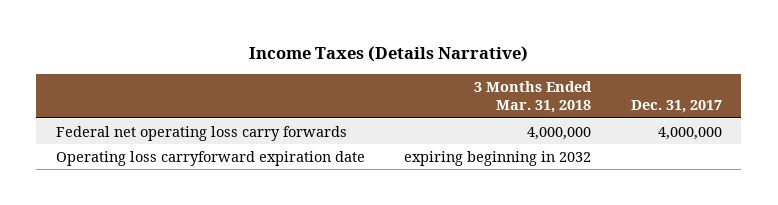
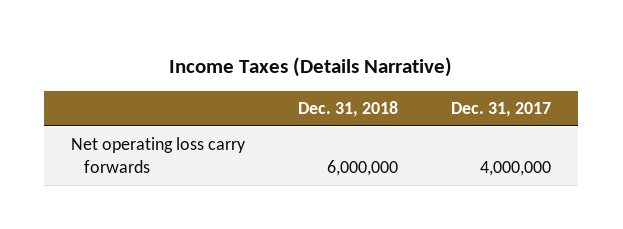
[474,80,593,114] 3 Months Ended Mar. 31, 2018 -> none
none -> [298,101,399,118] Dec. 31, 2018
[56,150,366,166] Operating loss carryforward expiration date -> none
[56,125,348,141] Federal net operating loss carry forwards -> [71,137,247,174] Net operating loss carry forwards

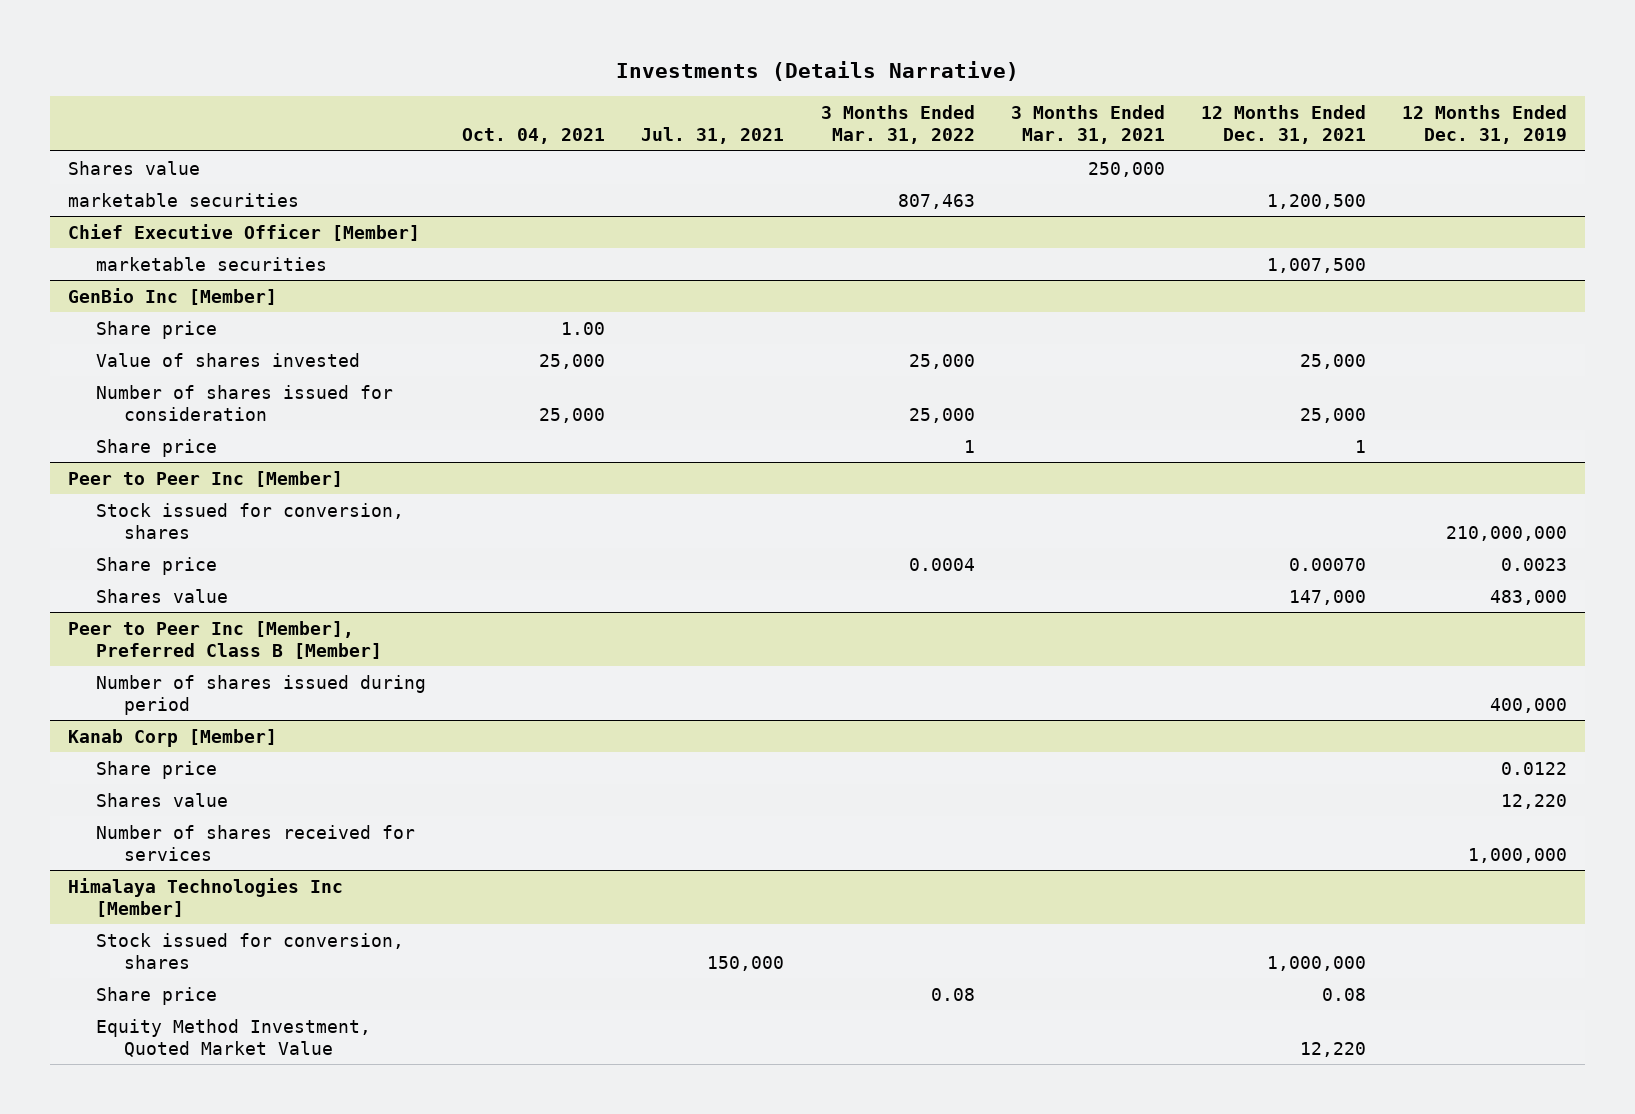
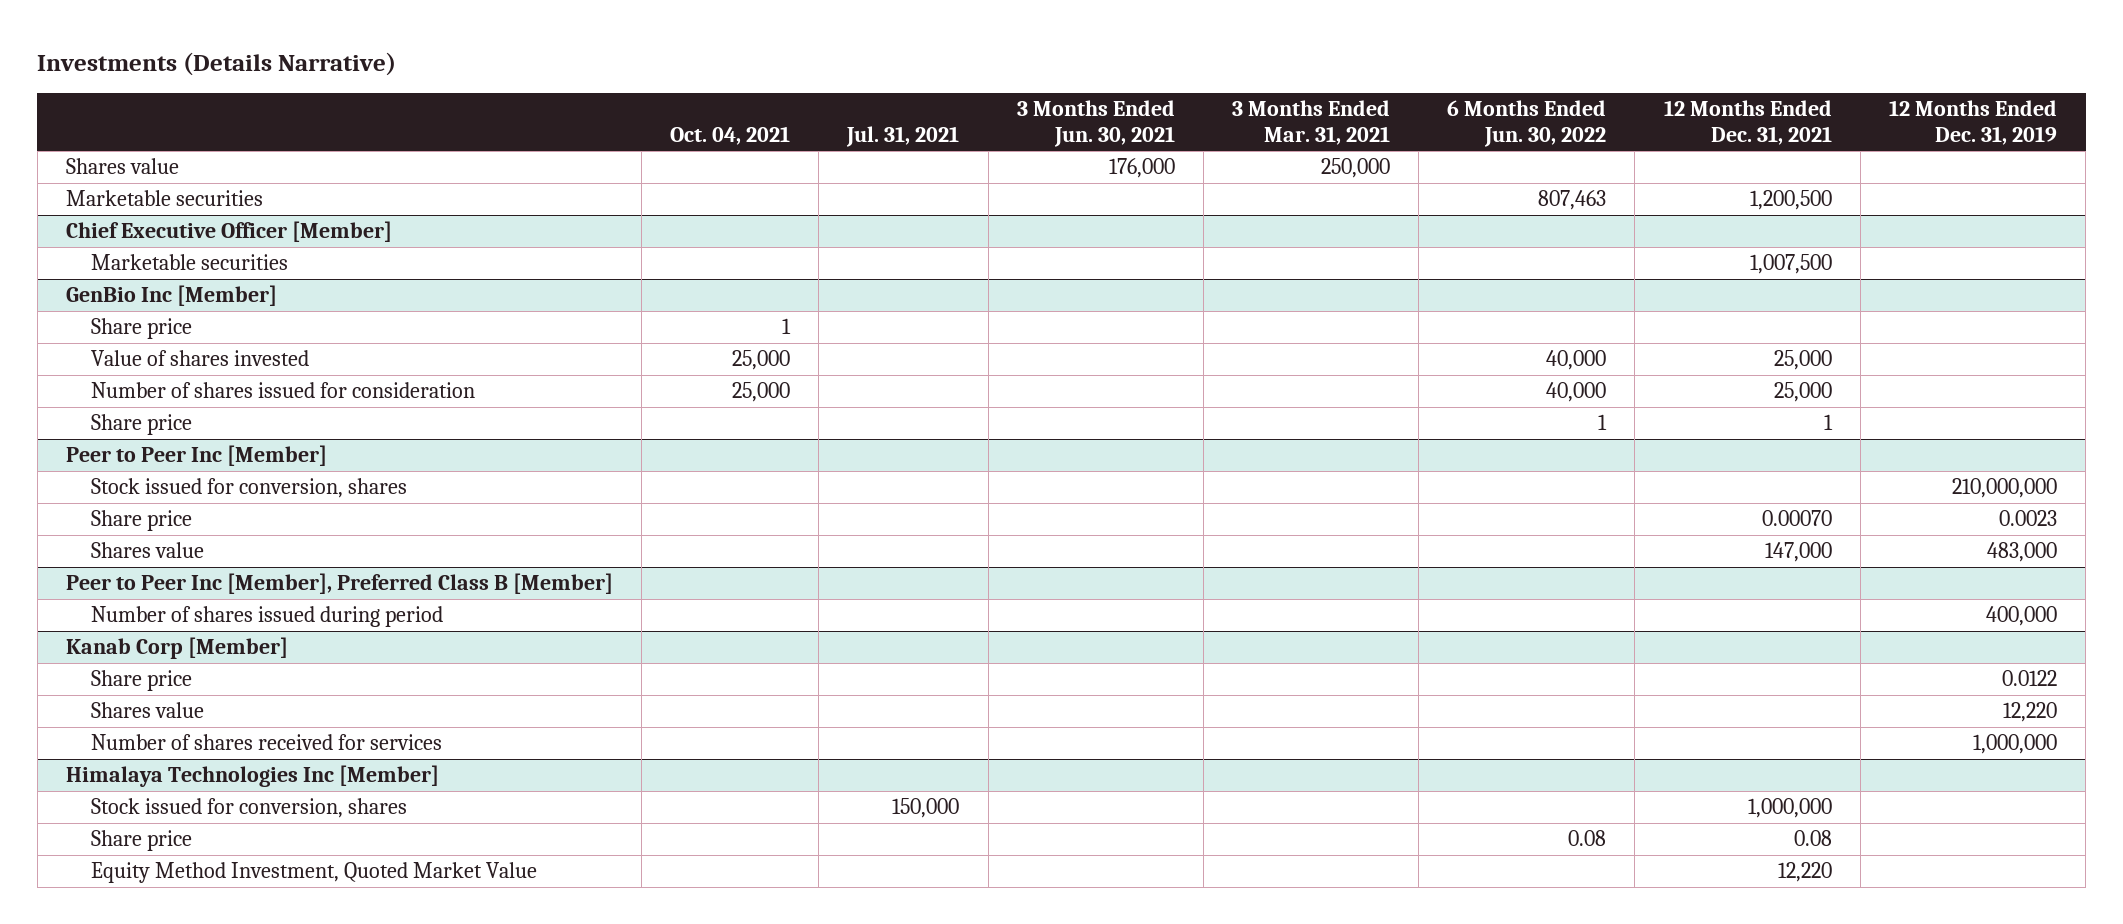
[820,105,975,145] 3 Months Ended Mar. 31, 2022 -> none
none -> [1016,99,1175,147] 3 Months Ended Jun. 30, 2021
none -> [1447,99,1607,147] 6 Months Ended Jun. 30, 2022
[68,192,300,207] marketable securities -> [65,190,263,207] Marketable securities
[96,256,328,271] marketable securities -> [90,254,288,271] Marketable securities
[561,321,606,335] 1.00 -> [782,318,792,335] 1

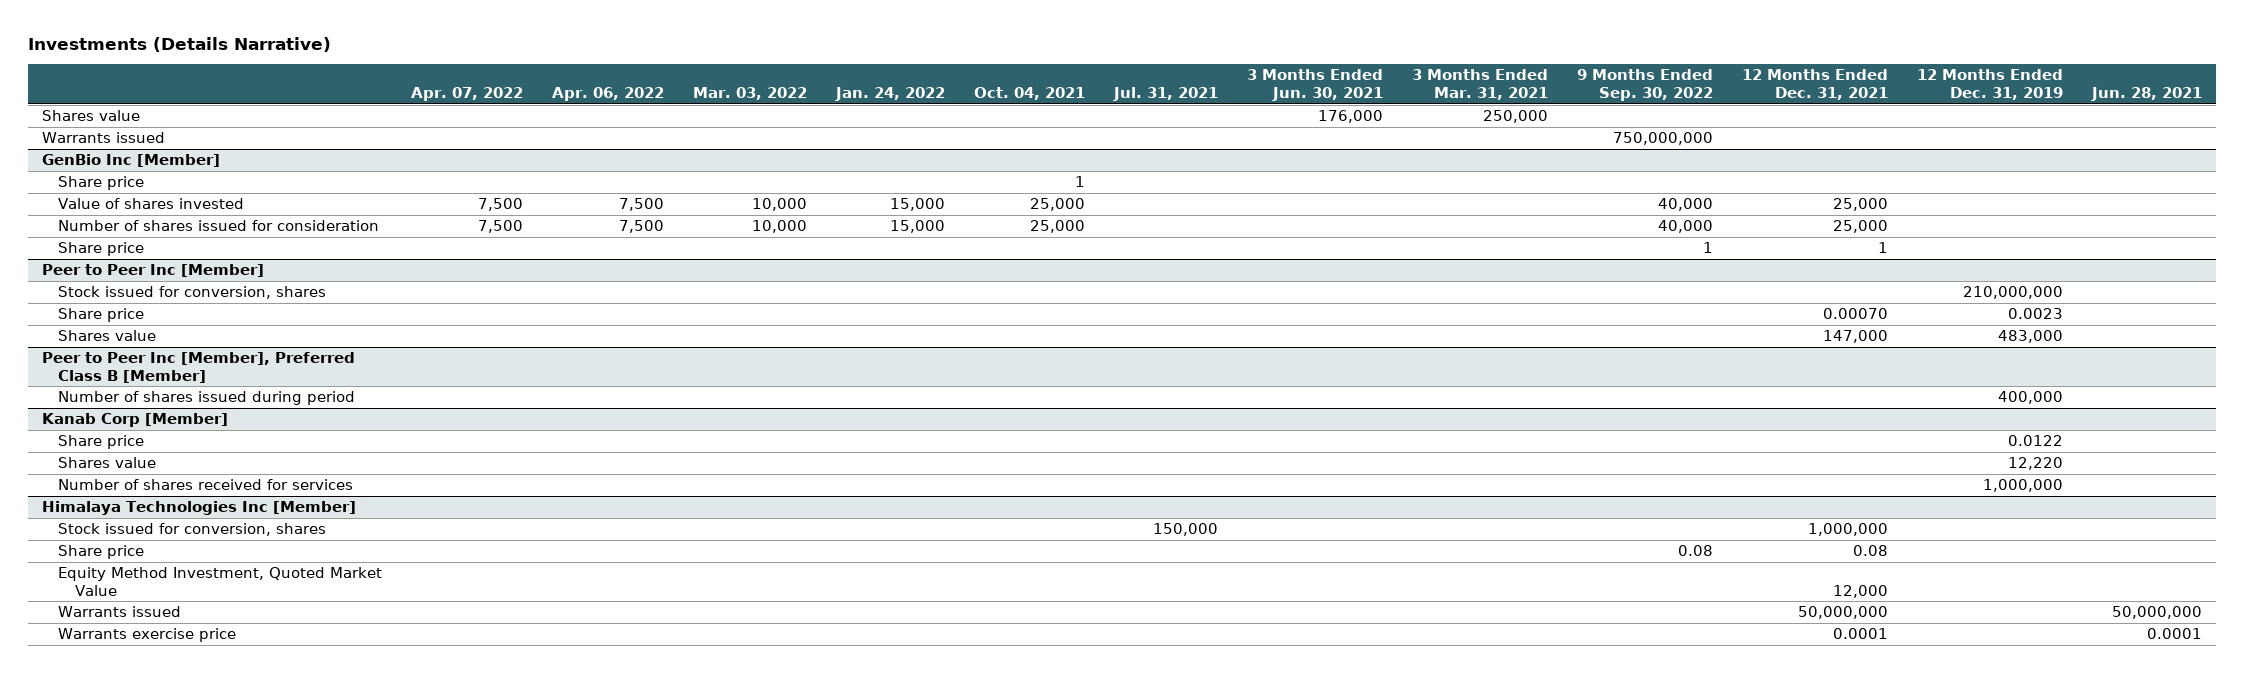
[1447,99,1607,147] 6 Months Ended Jun. 30, 2022 -> none
none -> [411,87,524,102] Apr. 07, 2022
none -> [552,87,665,102] Apr. 06, 2022
none -> [693,87,808,101] Mar. 03, 2022
none -> [835,87,946,102] Jan. 24, 2022
none -> [1576,69,1713,102] 9 Months Ended Sep. 30, 2022
none -> [2090,87,2202,102] Jun. 28, 2021
[65,190,263,207] Marketable securities -> none
[65,221,392,243] Chief Executive Officer [Member] -> none
[90,254,288,271] Marketable securities -> none
none -> [42,132,166,144] Warrants issued
[1777,862,1832,883] 12,220 -> [1832,584,1888,598] 12,000
none -> [58,606,182,618] Warrants issued
none -> [58,628,237,643] Warrants exercise price

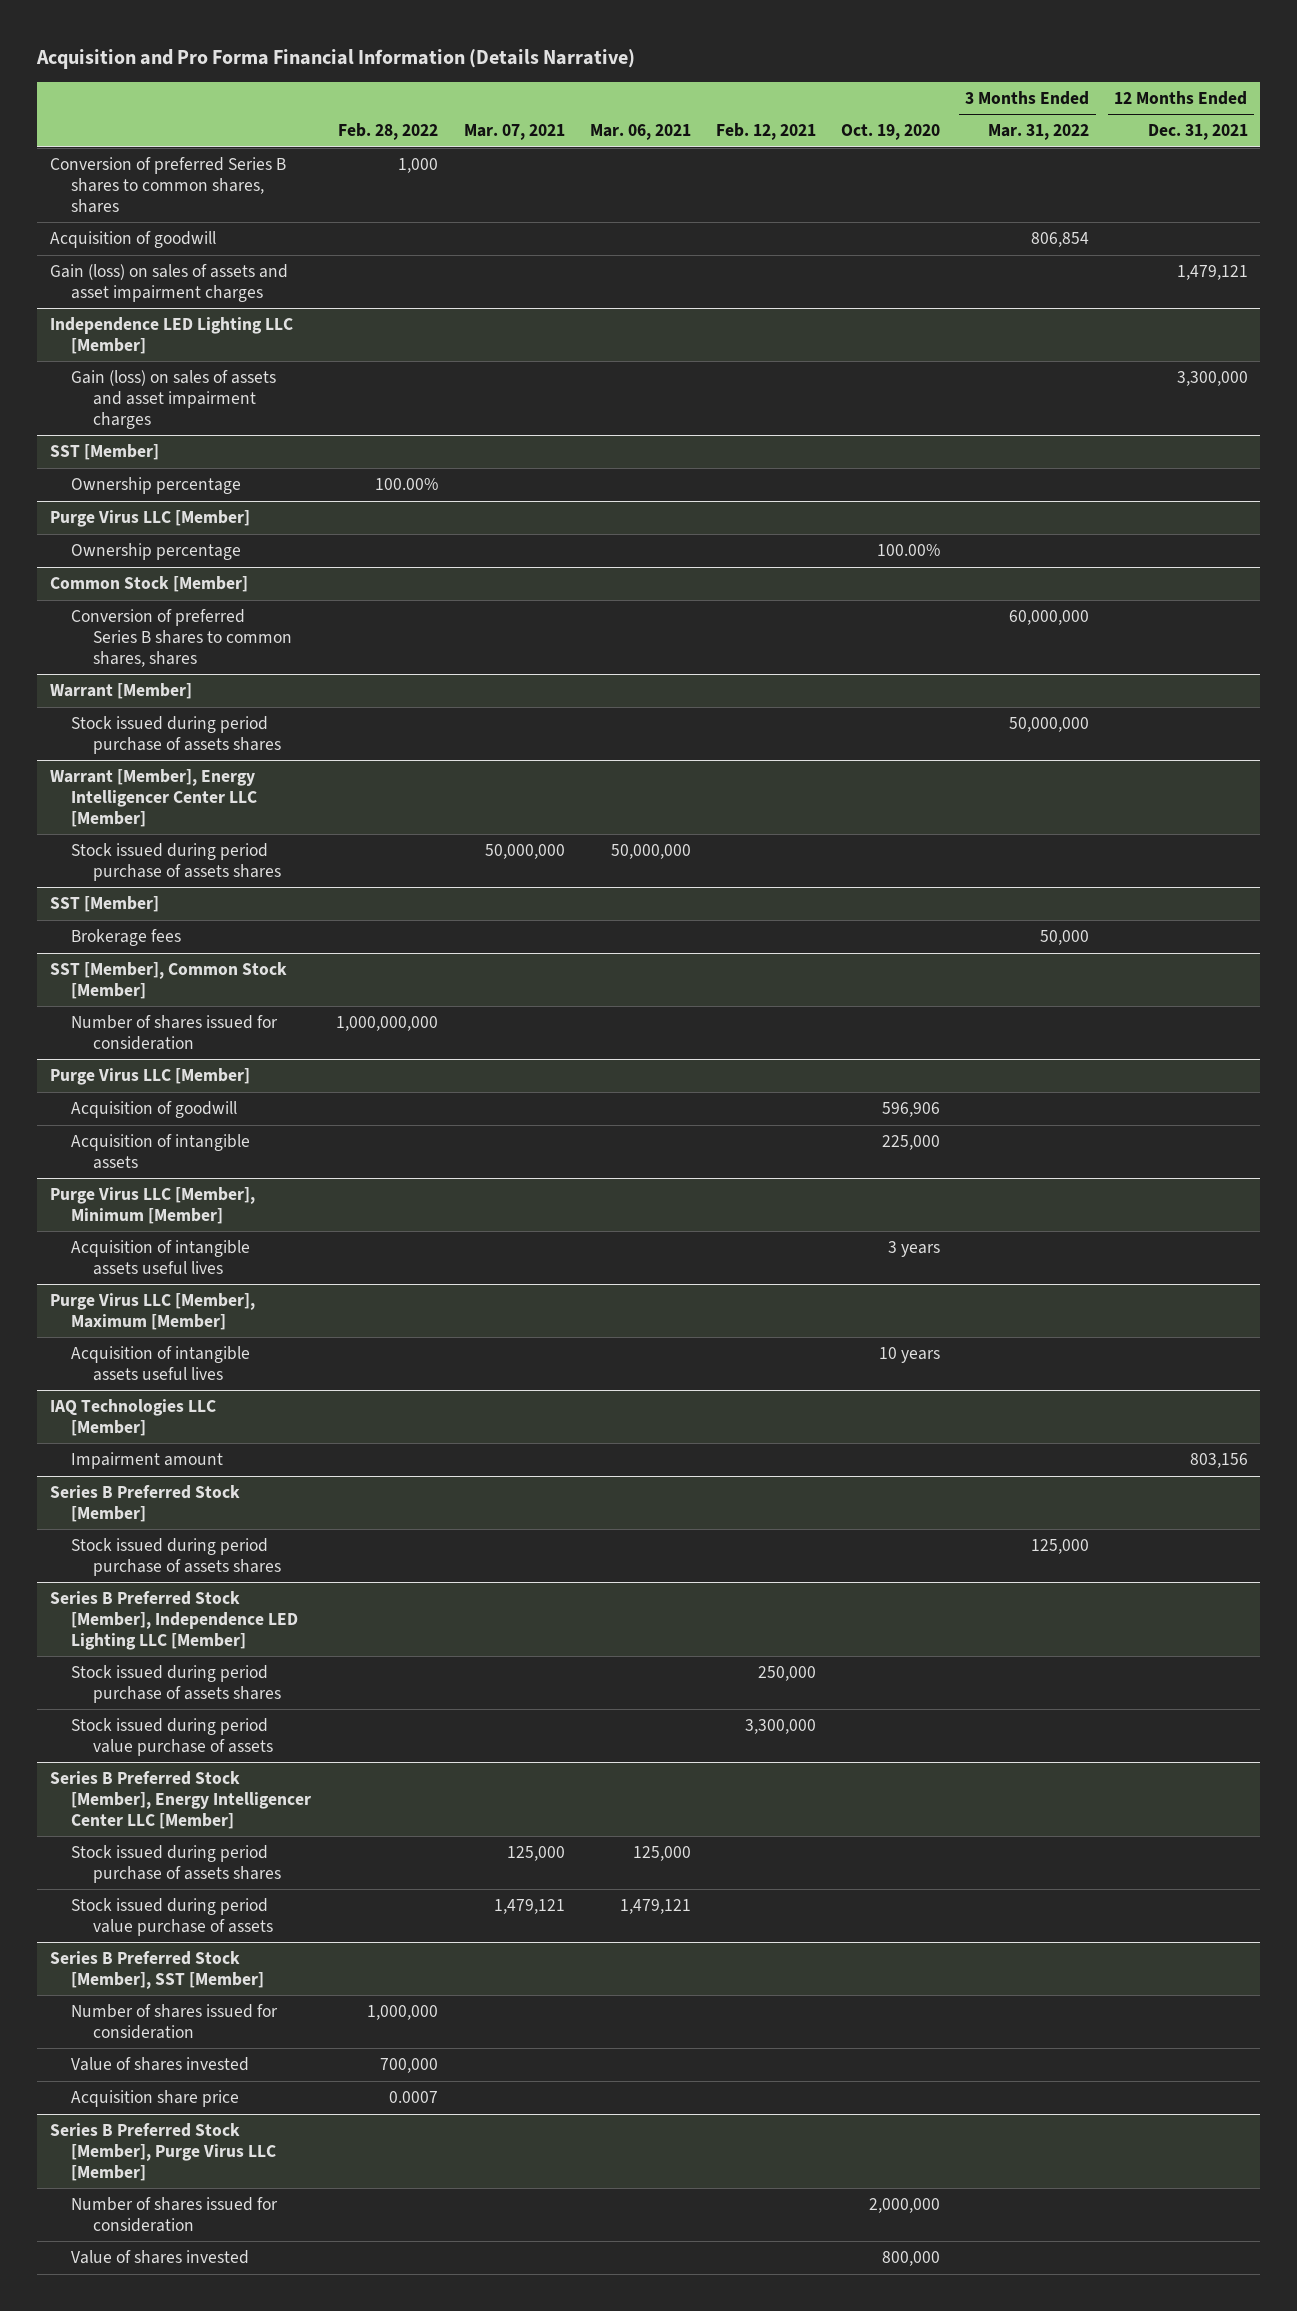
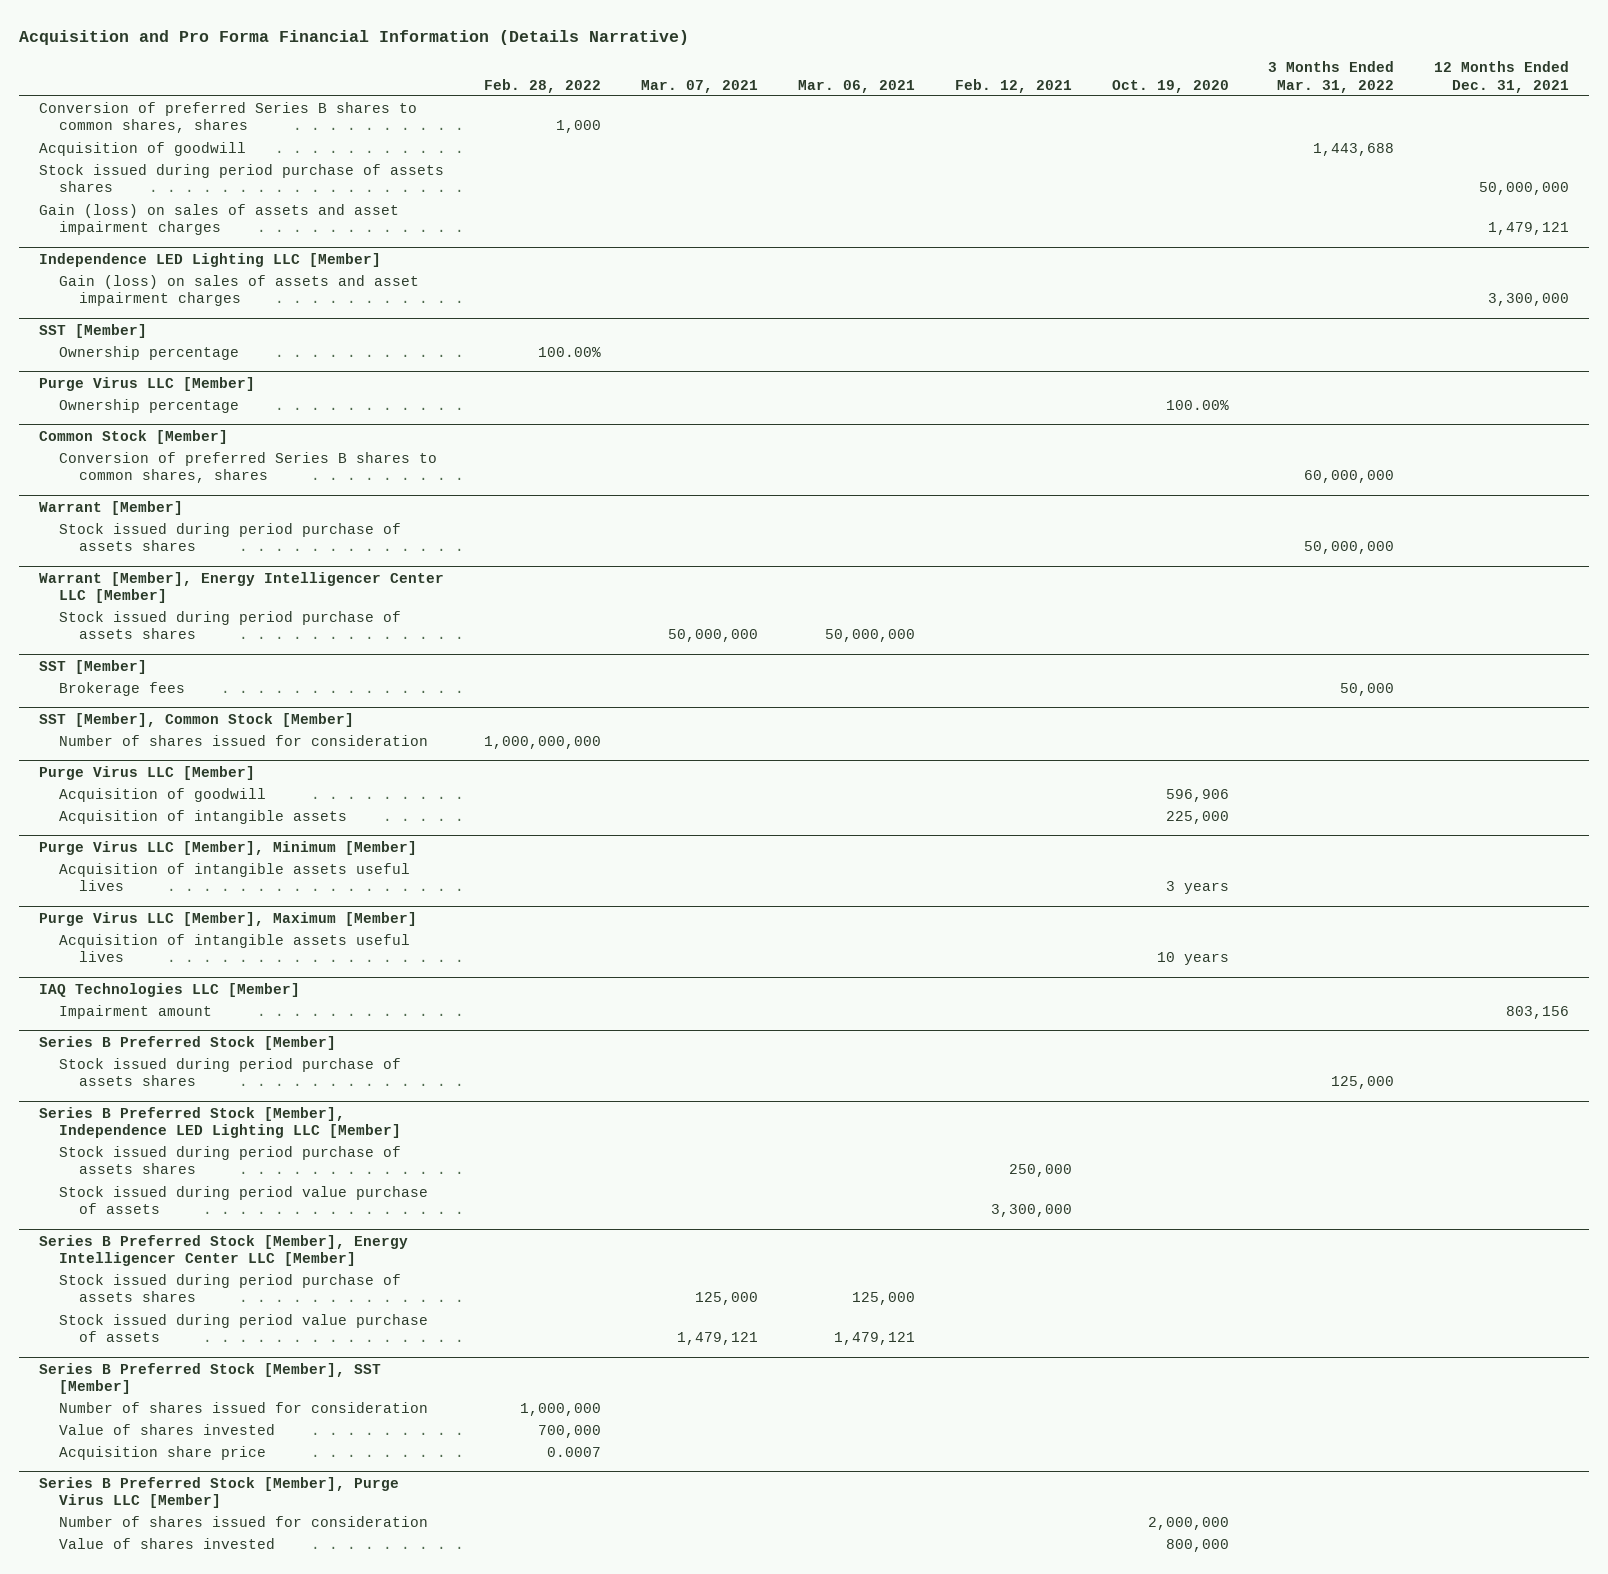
[1031,232,1090,248] 806,854 -> [1313,142,1395,156] 1,443,688
none -> [39,163,445,193] Stock issued during period purchase of assets shares

